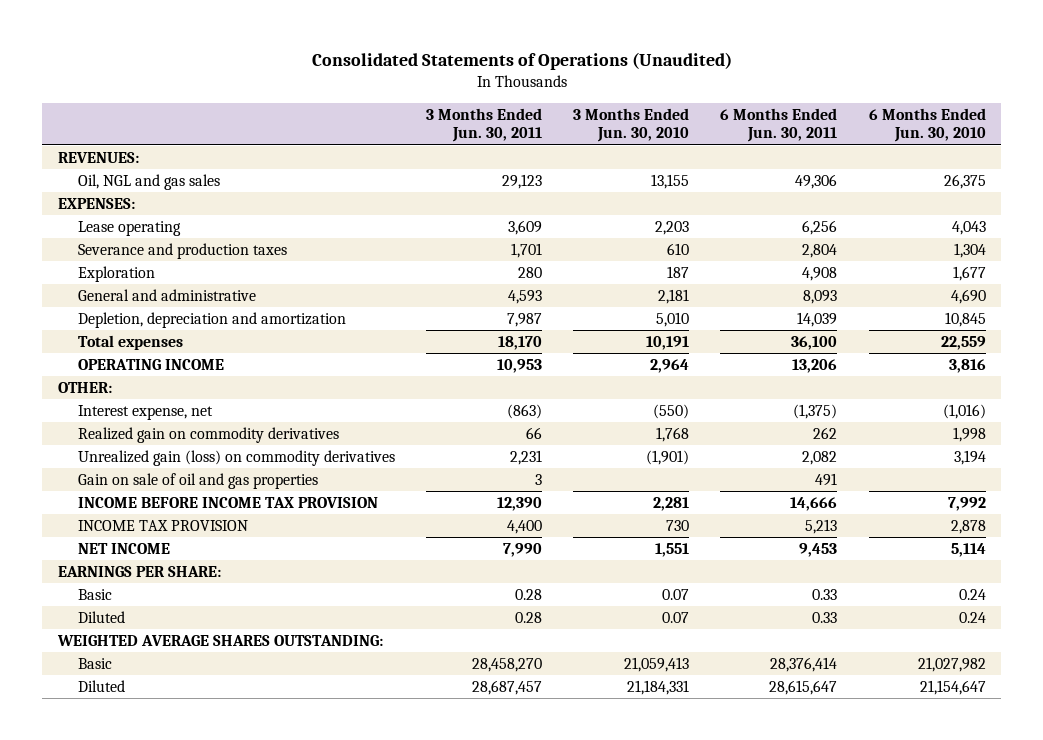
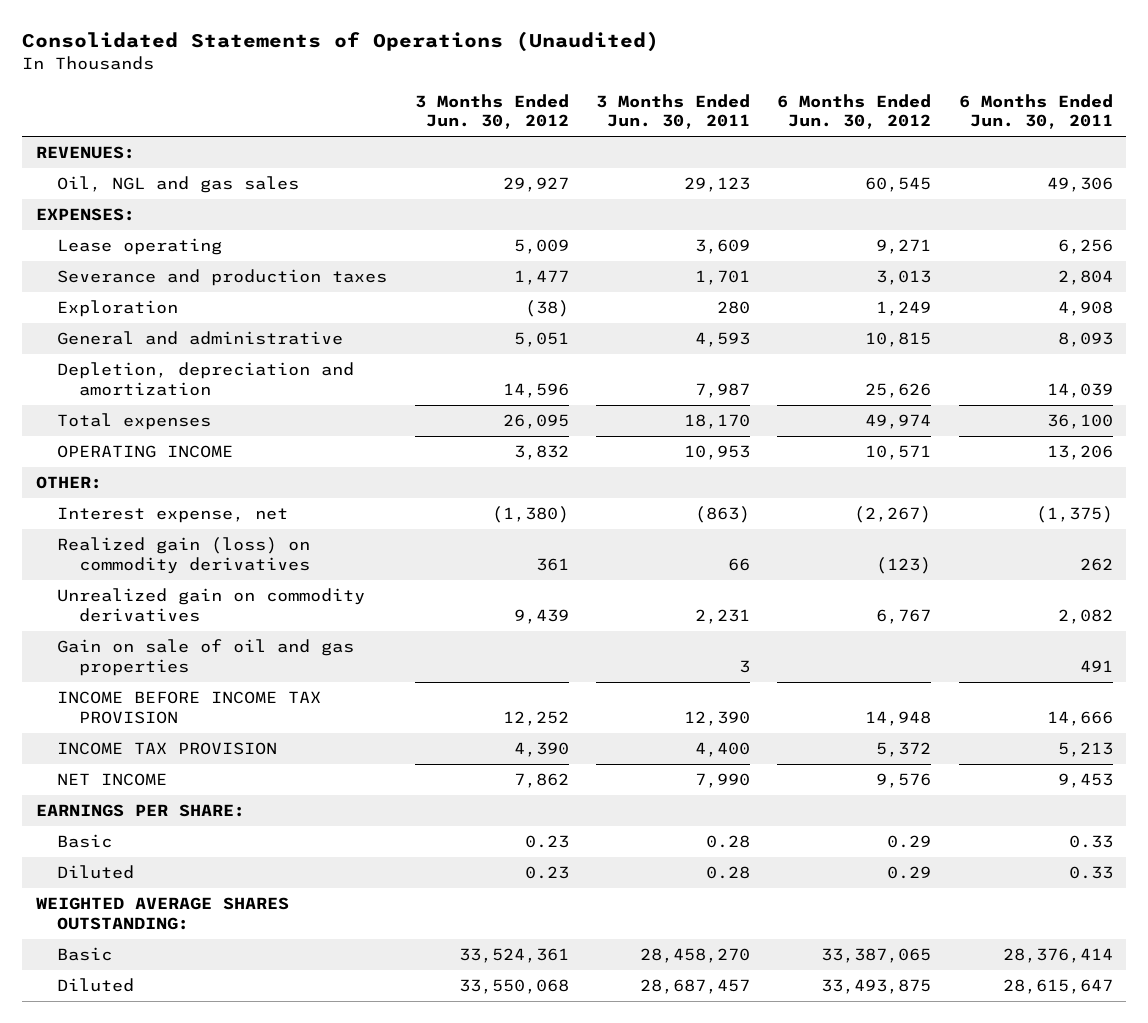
[573,107,690,143] 3 Months Ended Jun. 30, 2010 -> none
[868,107,986,143] 6 Months Ended Jun. 30, 2010 -> none
none -> [414,93,569,130] 3 Months Ended Jun. 30, 2012
none -> [777,93,932,130] 6 Months Ended Jun. 30, 2012
[77,426,339,443] Realized gain on commodity derivatives -> [57,537,311,574] Realized gain (loss) on commodity derivatives
[77,449,395,466] Unrealized gain (loss) on commodity derivatives -> [57,588,366,622] Unrealized gain on commodity derivatives

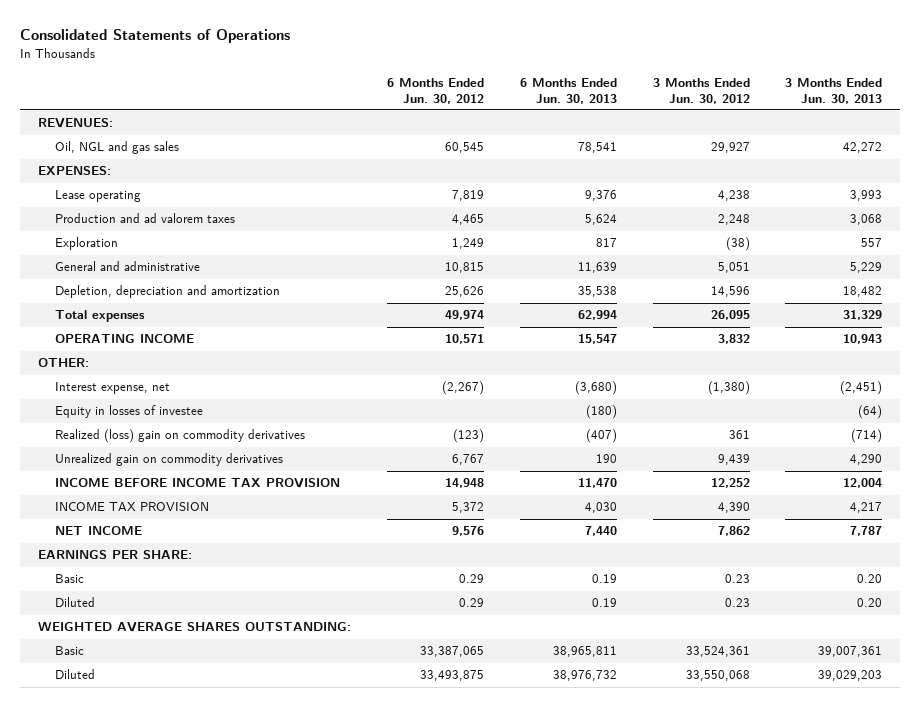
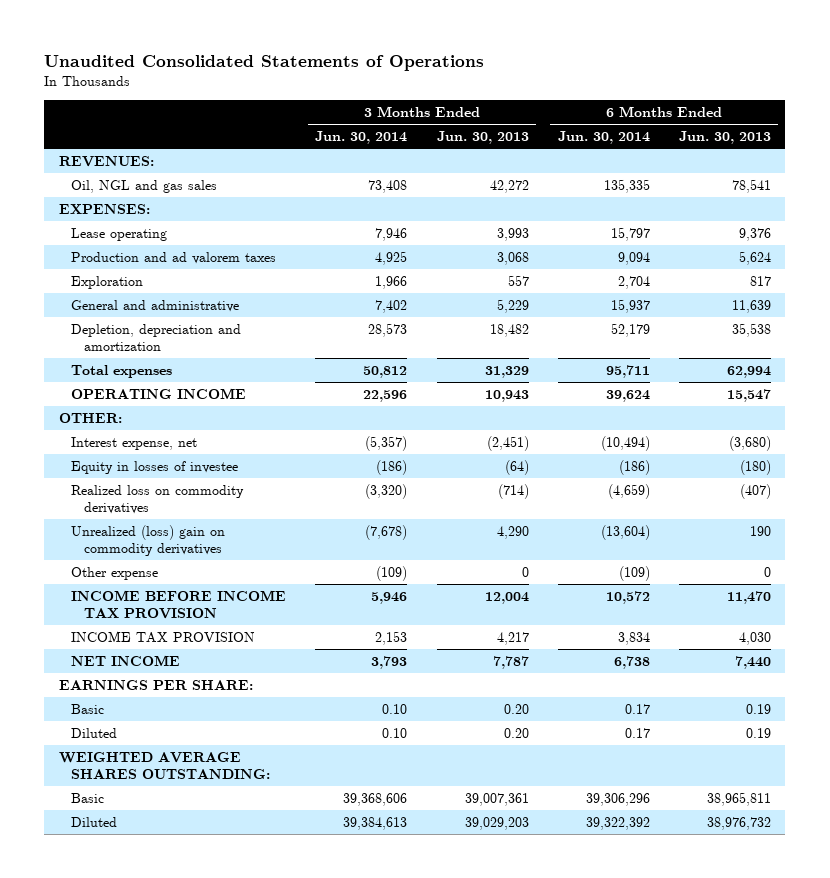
[20,29,291,44] Consolidated Statements of Operations -> [44,54,485,71] Unaudited Consolidated Statements of Operations
[387,77,485,104] 6 Months Ended Jun. 30, 2012 -> none
[652,77,750,104] 3 Months Ended Jun. 30, 2012 -> none
none -> [315,131,408,145] Jun. 30, 2014
none -> [557,131,650,145] Jun. 30, 2014
[54,429,305,444] Realized (loss) gain on commodity derivatives -> [71,484,245,514] Realized loss on commodity derivatives
[54,453,283,467] Unrealized gain on commodity derivatives -> [71,524,226,556] Unrealized (loss) gain on commodity derivatives
none -> [71,566,159,580] Other expense

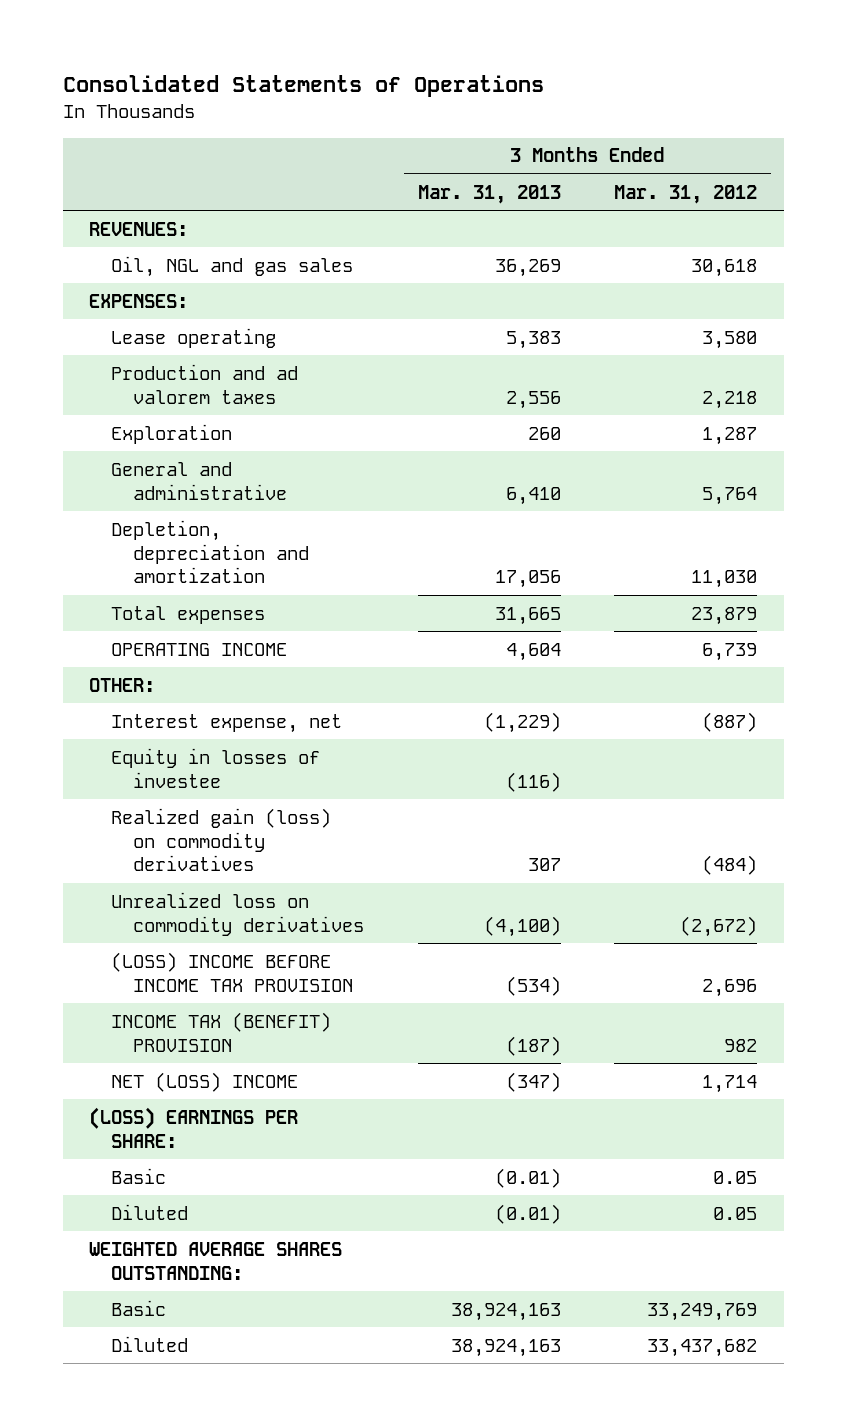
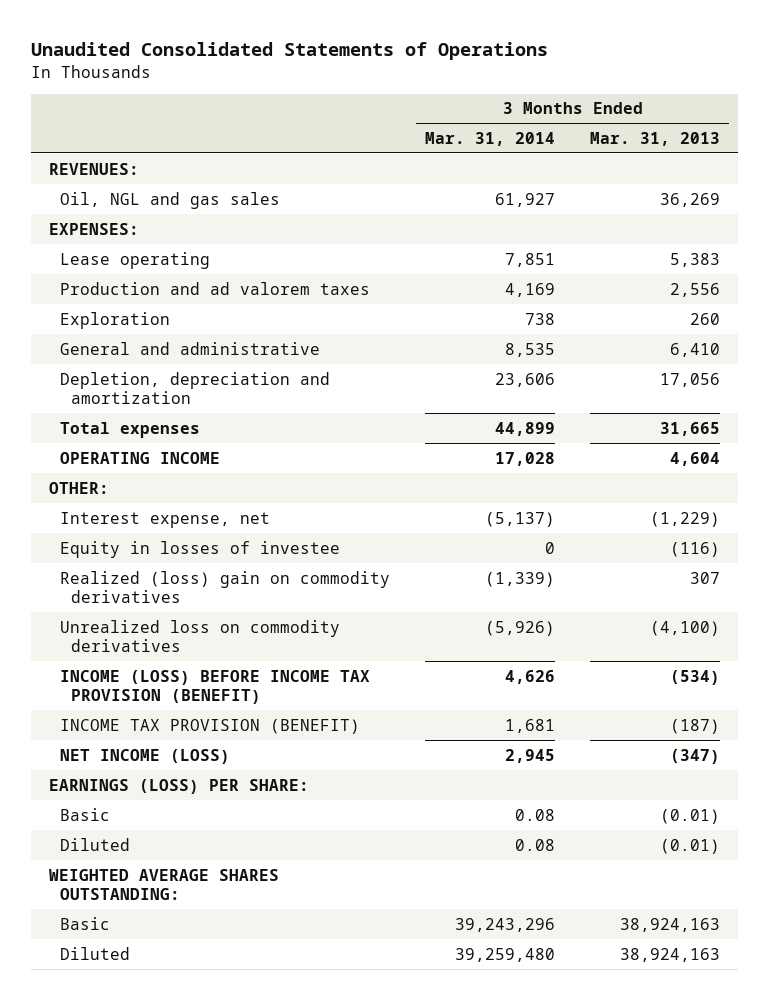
[62,75,544,98] Consolidated Statements of Operations -> [31,42,549,61] Unaudited Consolidated Statements of Operations
[614,184,758,204] Mar. 31, 2012 -> none
none -> [425,131,556,146] Mar. 31, 2014
[111,807,332,872] Realized gain (loss) on commodity derivatives -> [60,570,391,604] Realized (loss) gain on commodity derivatives
[111,951,354,992] (LOSS) INCOME BEFORE INCOME TAX PROVISION -> [60,669,371,705] INCOME (LOSS) BEFORE INCOME TAX PROVISION (BENEFIT)
[111,1011,332,1052] INCOME TAX (BENEFIT) PROVISION -> [60,718,361,734] INCOME TAX PROVISION (BENEFIT)
[111,1071,299,1092] NET (LOSS) INCOME -> [60,748,231,764] NET INCOME (LOSS)
[89,1106,299,1148] (LOSS) EARNINGS PER SHARE: -> [48,778,309,794] EARNINGS (LOSS) PER SHARE:

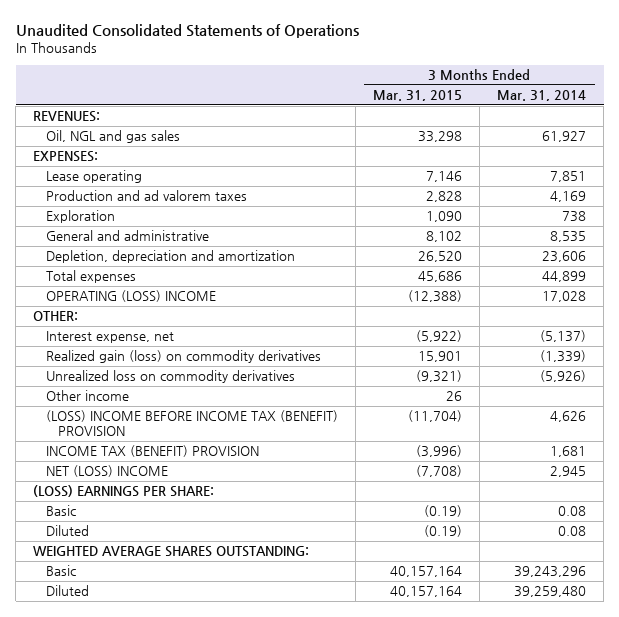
[590,131,721,146] Mar. 31, 2013 -> none
none -> [372,90,462,102] Mar. 31, 2015
[60,451,221,464] OPERATING INCOME -> [45,290,216,303] OPERATING (LOSS) INCOME
[60,540,341,558] Equity in losses of investee -> none
[60,570,391,604] Realized (loss) gain on commodity derivatives -> [45,350,321,364] Realized gain (loss) on commodity derivatives
none -> [45,390,129,402] Other income
[60,669,371,705] INCOME (LOSS) BEFORE INCOME TAX PROVISION (BENEFIT) -> [45,410,338,437] (LOSS) INCOME BEFORE INCOME TAX (BENEFIT) PROVISION
[60,718,361,734] INCOME TAX PROVISION (BENEFIT) -> [45,445,259,458] INCOME TAX (BENEFIT) PROVISION
[60,748,231,764] NET INCOME (LOSS) -> [45,465,168,478] NET (LOSS) INCOME
[48,778,309,794] EARNINGS (LOSS) PER SHARE: -> [33,485,215,498] (LOSS) EARNINGS PER SHARE:

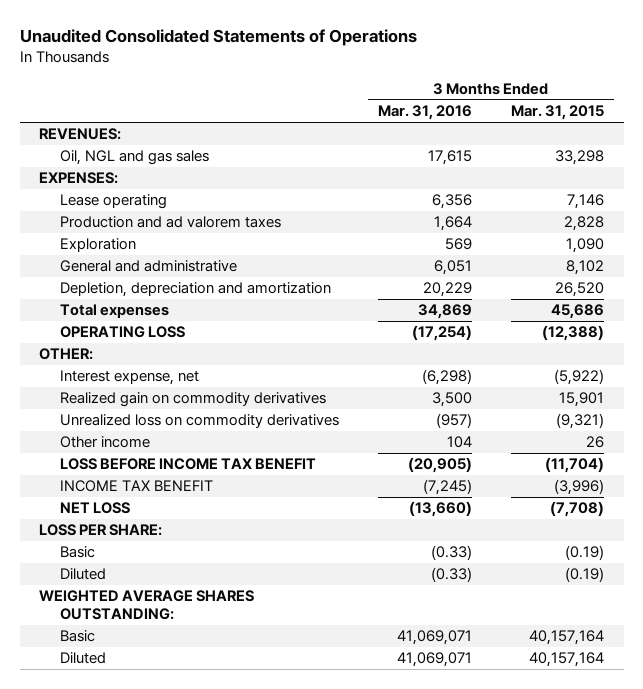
[497,90,587,102] Mar. 31, 2014 -> none
none -> [378,105,473,121] Mar. 31, 2016
[45,290,216,303] OPERATING (LOSS) INCOME -> [60,326,186,339] OPERATING LOSS
[45,350,321,364] Realized gain (loss) on commodity derivatives -> [60,392,327,408] Realized gain on commodity derivatives
[45,410,338,437] (LOSS) INCOME BEFORE INCOME TAX (BENEFIT) PROVISION -> [60,458,317,471] LOSS BEFORE INCOME TAX BENEFIT
[45,445,259,458] INCOME TAX (BENEFIT) PROVISION -> [60,480,214,493] INCOME TAX BENEFIT
[45,465,168,478] NET (LOSS) INCOME -> [60,502,131,515] NET LOSS
[33,485,215,498] (LOSS) EARNINGS PER SHARE: -> [39,524,163,537] LOSS PER SHARE:

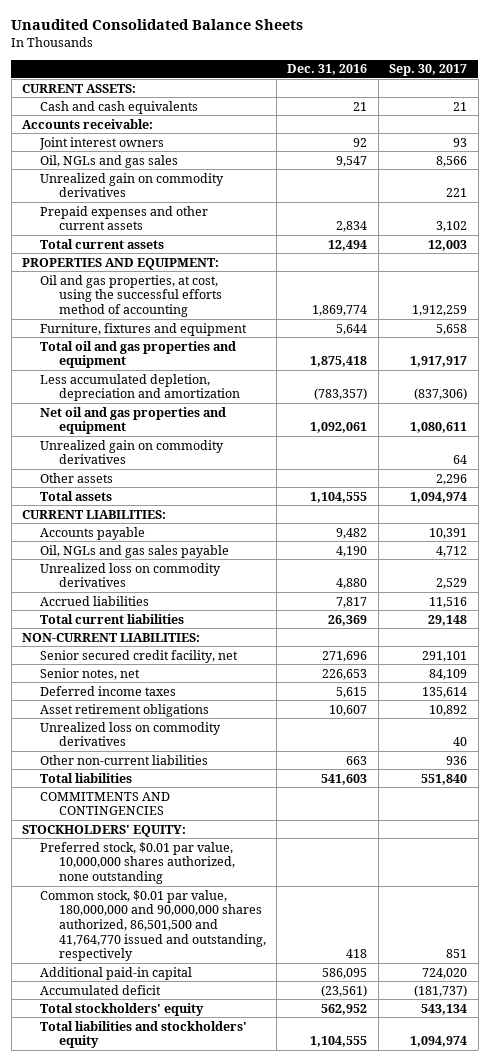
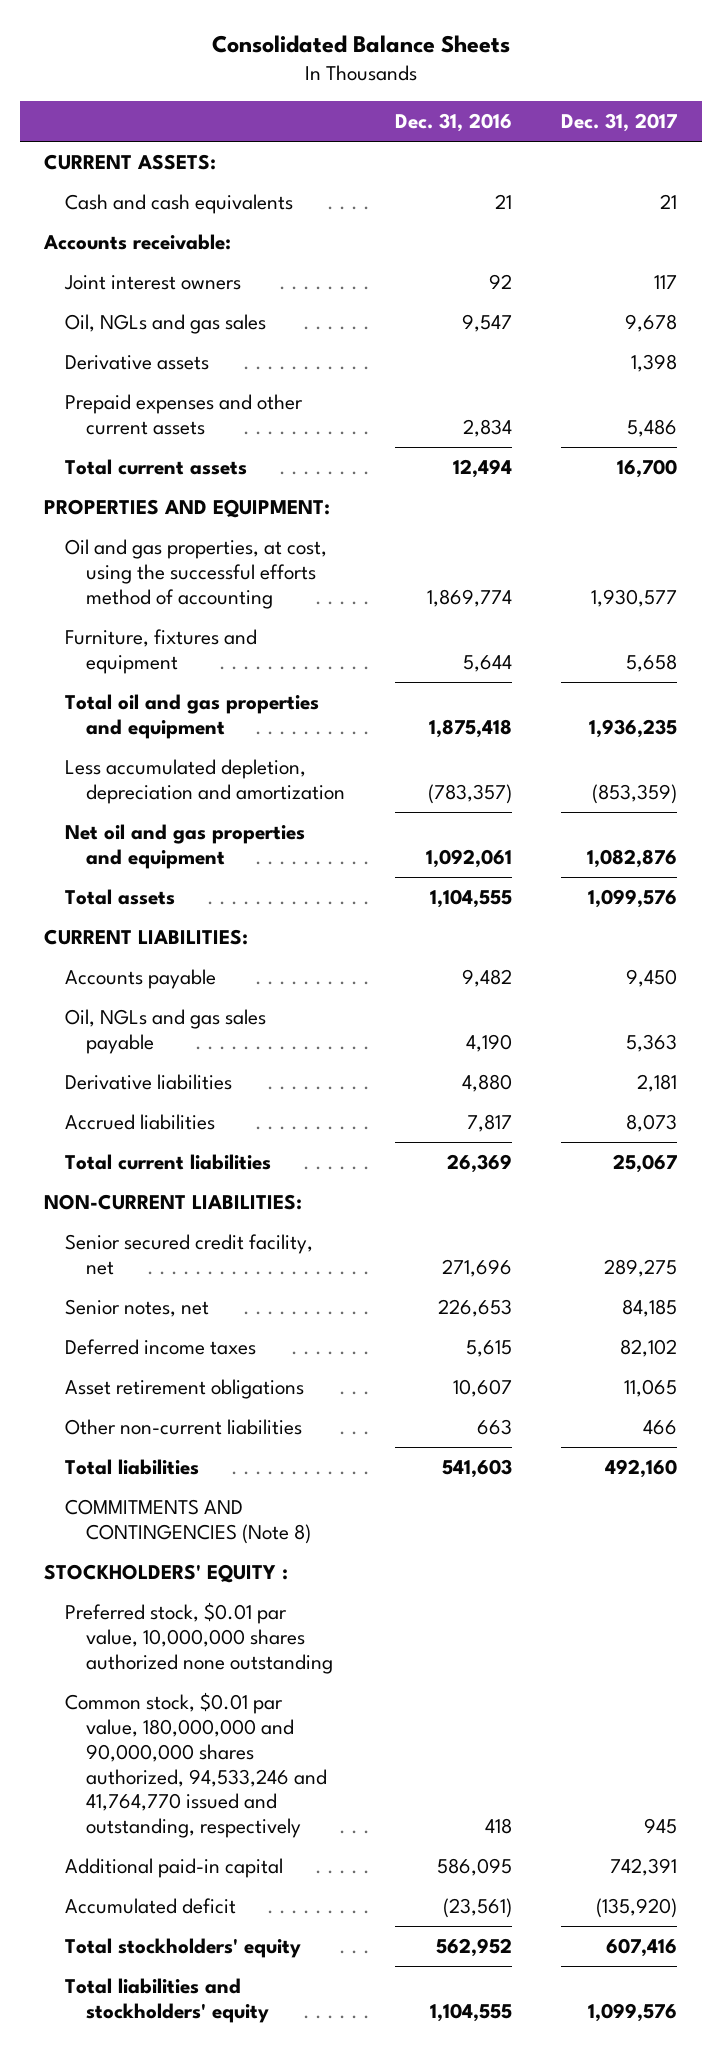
[11,19,304,31] Unaudited Consolidated Balance Sheets -> [211,35,510,54] Consolidated Balance Sheets
[389,64,468,77] Sep. 30, 2017 -> none
none -> [561,113,678,133] Dec. 31, 2017
[40,172,225,198] Unrealized gain on commodity derivatives -> [65,354,210,370] Derivative assets
[40,439,225,465] Unrealized gain on commodity derivatives -> none
[40,472,114,483] Other assets -> none
[40,562,222,588] Unrealized loss on commodity derivatives -> [65,1073,233,1090] Derivative liabilities
[40,721,222,747] Unrealized loss on commodity derivatives -> none
[40,791,171,816] COMMITMENTS AND CONTINGENCIES -> [65,1498,311,1544] COMMITMENTS AND CONTINGENCIES (Note 8)
[22,824,187,837] STOCKHOLDERS' EQUITY: -> [44,1563,289,1583] STOCKHOLDERS' EQUITY :
[40,841,235,884] Preferred stock, $0.01 par value, 10,000,000 shares authorized, none outstanding -> [65,1601,333,1674] Preferred stock, $0.01 par value, 10,000,000 shares authorized none outstanding
[40,889,266,962] Common stock, $0.01 par value, 180,000,000 and 90,000,000 shares authorized, 86,501,500 and 41,764,770 issued and outstanding, respectively -> [65,1691,327,1839] Common stock, $0.01 par value, 180,000,000 and 90,000,000 shares authorized, 94,533,246 and 41,764,770 issued and outstanding, respectively

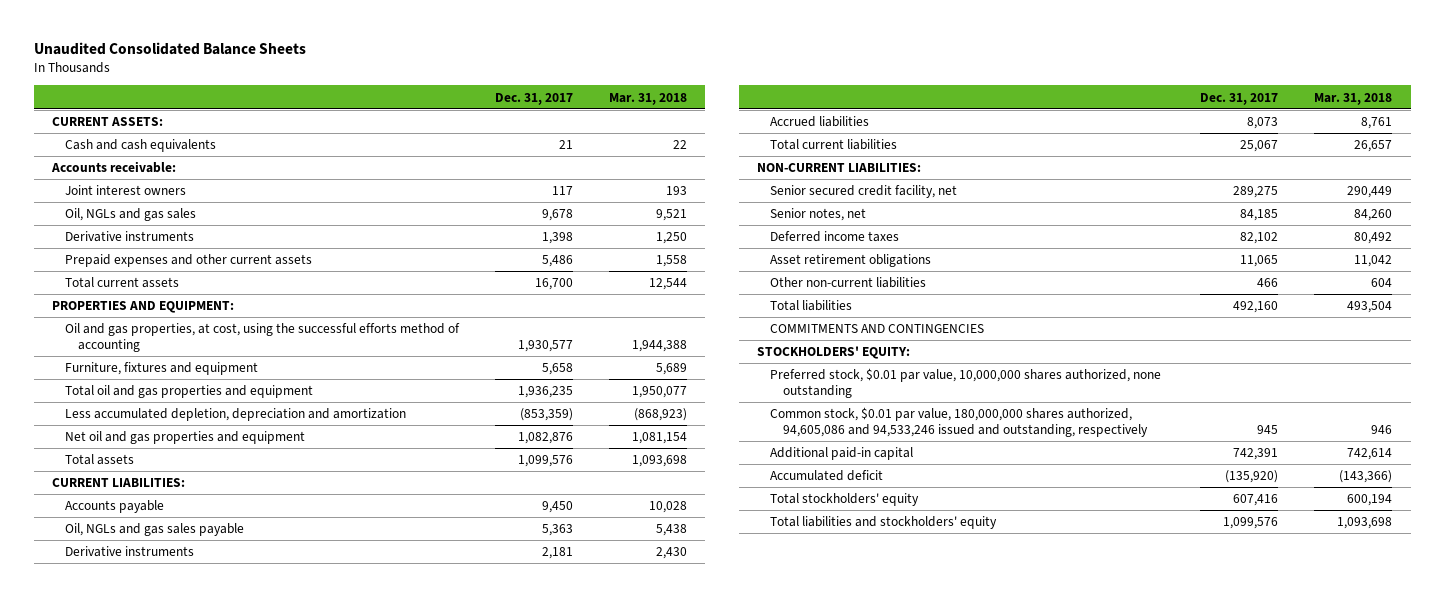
[211,35,510,54] Consolidated Balance Sheets -> [33,42,306,56] Unaudited Consolidated Balance Sheets
[394,113,512,133] Dec. 31, 2016 -> none
none -> [609,92,688,105] Mar. 31, 2018
[65,354,210,370] Derivative assets -> [64,231,194,243] Derivative instruments
[65,1073,233,1090] Derivative liabilities -> [64,546,194,558] Derivative instruments
[65,1498,311,1544] COMMITMENTS AND CONTINGENCIES (Note 8) -> [769,324,984,334] COMMITMENTS AND CONTINGENCIES
[44,1563,289,1583] STOCKHOLDERS' EQUITY : -> [756,346,910,360] STOCKHOLDERS' EQUITY:
[65,1601,333,1674] Preferred stock, $0.01 par value, 10,000,000 shares authorized none outstanding -> [769,368,1161,398] Preferred stock, $0.01 par value, 10,000,000 shares authorized, none outstanding
[65,1691,327,1839] Common stock, $0.01 par value, 180,000,000 and 90,000,000 shares authorized, 94,533,246 and 41,764,770 issued and outstanding, respectively -> [769,407,1148,437] Common stock, $0.01 par value, 180,000,000 shares authorized, 94,605,086 and 94,533,246 issued and outstanding, respectively

